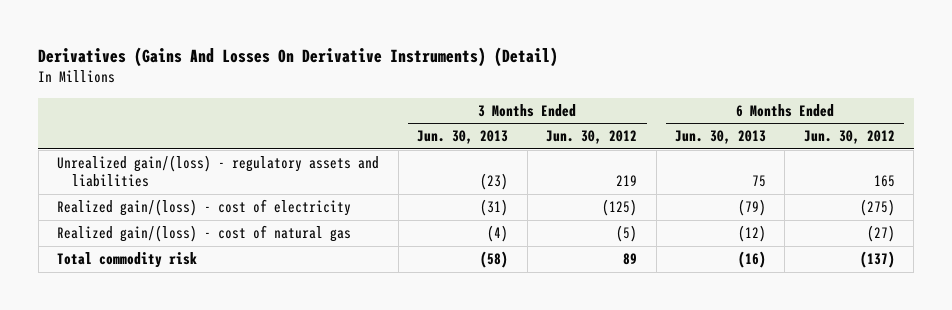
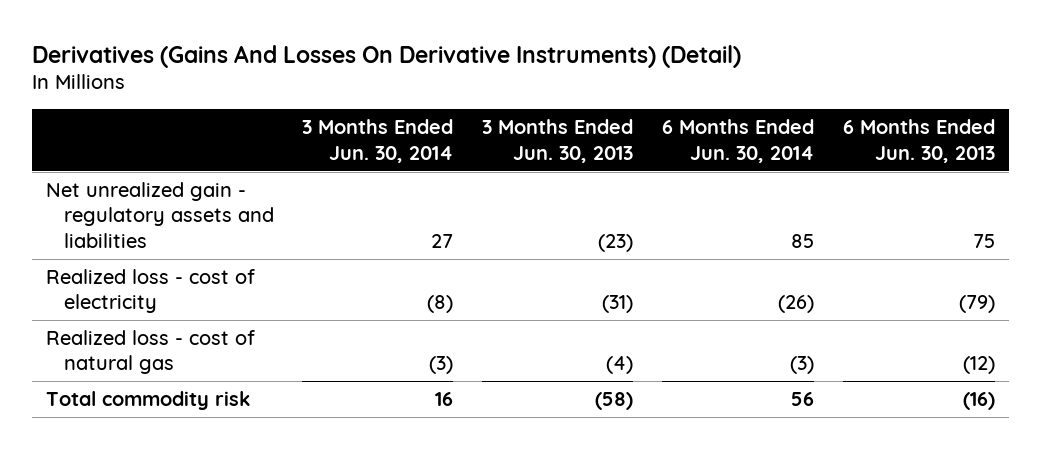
[546,130,638,145] Jun. 30, 2012 -> none
[803,130,895,145] Jun. 30, 2012 -> none
none -> [302,119,454,163] 3 Months Ended Jun. 30, 2014
none -> [662,119,815,163] 6 Months Ended Jun. 30, 2014
[57,155,380,188] Unrealized gain/(loss) - regulatory assets and liabilities -> [46,181,274,248] Net unrealized gain - regulatory assets and liabilities
[57,199,352,217] Realized gain/(loss) - cost of electricity -> [46,268,256,314] Realized loss - cost of electricity
[57,225,352,243] Realized gain/(loss) - cost of natural gas -> [46,329,256,375] Realized loss - cost of natural gas

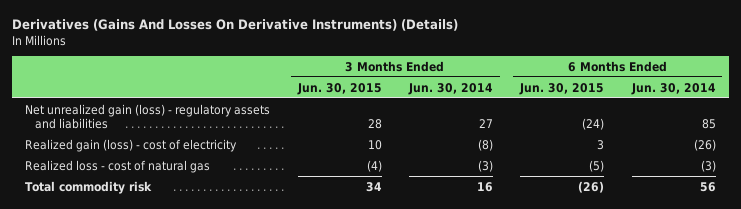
[31,44,741,68] Derivatives (Gains And Losses On Derivative Instruments) (Detail) -> [11,19,458,32] Derivatives (Gains And Losses On Derivative Instruments) (Details)
[482,119,634,163] 3 Months Ended Jun. 30, 2013 -> none
[843,119,996,163] 6 Months Ended Jun. 30, 2013 -> none
none -> [296,82,382,95] Jun. 30, 2015
none -> [519,82,605,95] Jun. 30, 2015
[46,181,274,248] Net unrealized gain - regulatory assets and liabilities -> [25,103,271,130] Net unrealized gain (loss) - regulatory assets and liabilities
[46,268,256,314] Realized loss - cost of electricity -> [25,138,238,152] Realized gain (loss) - cost of electricity

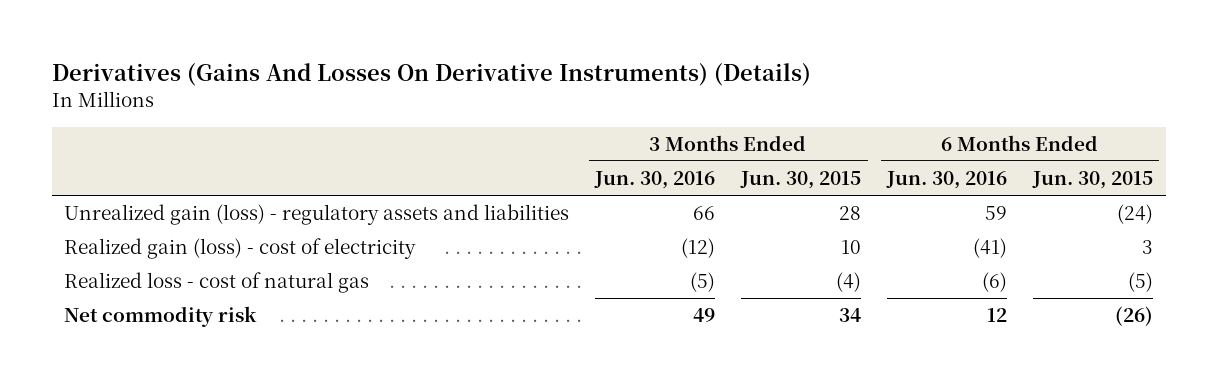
[407,82,493,95] Jun. 30, 2014 -> none
[630,82,716,95] Jun. 30, 2014 -> none
none -> [594,170,716,189] Jun. 30, 2016
none -> [886,170,1008,189] Jun. 30, 2016
[25,103,271,130] Net unrealized gain (loss) - regulatory assets and liabilities -> [64,204,570,226] Unrealized gain (loss) - regulatory assets and liabilities
[25,180,153,194] Total commodity risk -> [64,306,258,328] Net commodity risk

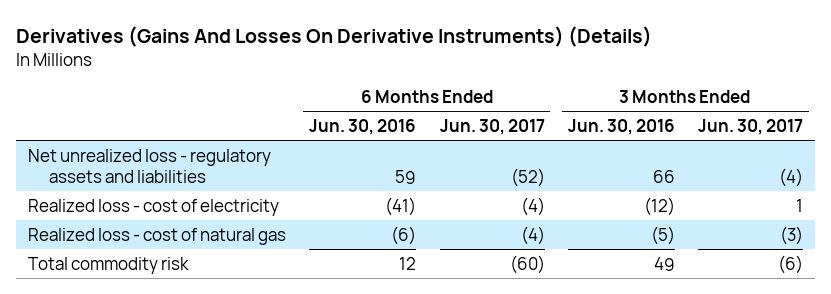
[740,170,862,189] Jun. 30, 2015 -> none
[1031,170,1153,189] Jun. 30, 2015 -> none
none -> [439,119,545,136] Jun. 30, 2017
none -> [698,119,804,136] Jun. 30, 2017
[64,204,570,226] Unrealized gain (loss) - regulatory assets and liabilities -> [27,148,271,183] Net unrealized loss - regulatory assets and liabilities
[64,238,417,260] Realized gain (loss) - cost of electricity -> [27,198,279,216] Realized loss - cost of electricity
[64,306,258,328] Net commodity risk -> [27,256,189,274] Total commodity risk

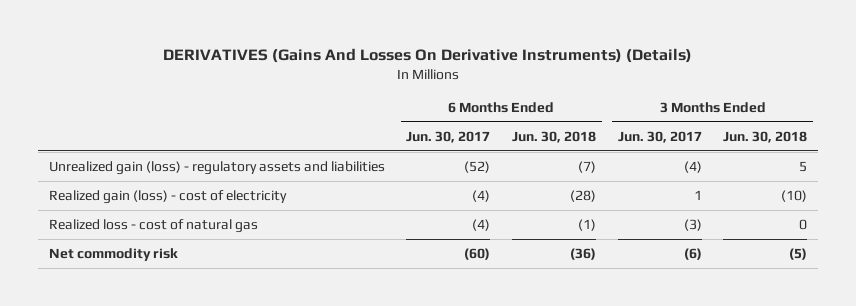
[16,25,653,47] Derivatives (Gains And Losses On Derivative Instruments) (Details) -> [163,47,693,63] DERIVATIVES (Gains And Losses On Derivative Instruments) (Details)
[309,119,417,136] Jun. 30, 2016 -> none
[567,119,675,136] Jun. 30, 2016 -> none
none -> [512,130,597,143] Jun. 30, 2018
none -> [723,130,808,143] Jun. 30, 2018
[27,148,271,183] Net unrealized loss - regulatory assets and liabilities -> [48,161,385,176] Unrealized gain (loss) - regulatory assets and liabilities
[27,198,279,216] Realized loss - cost of electricity -> [48,190,287,205] Realized gain (loss) - cost of electricity
[27,256,189,274] Total commodity risk -> [48,248,178,262] Net commodity risk

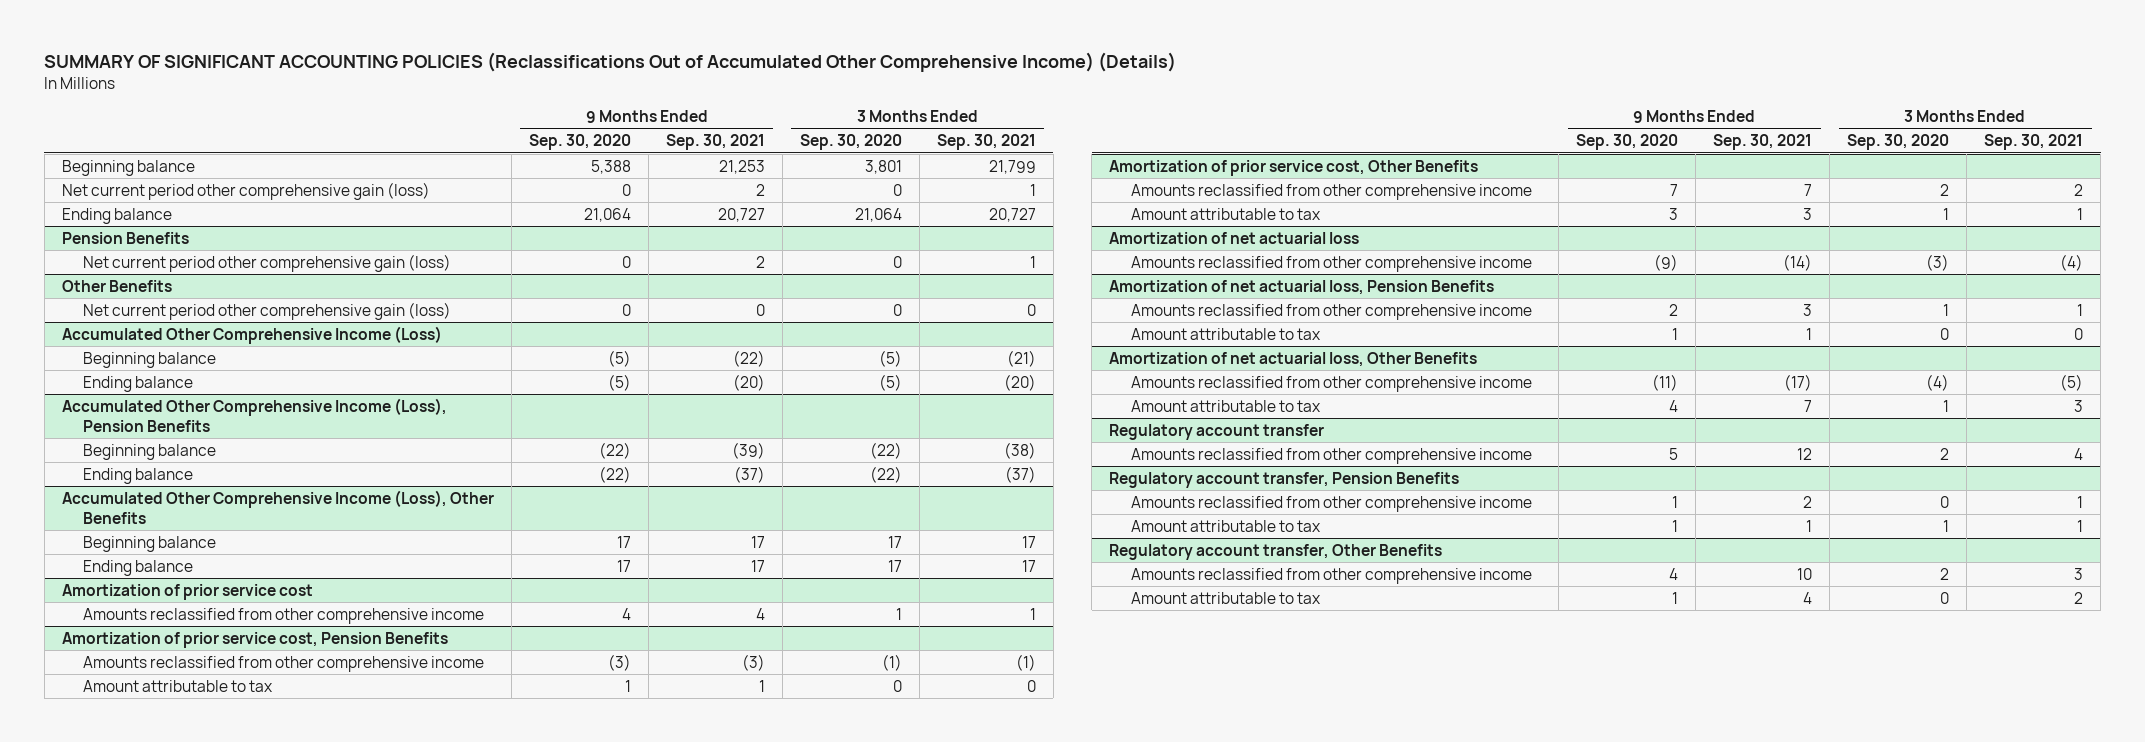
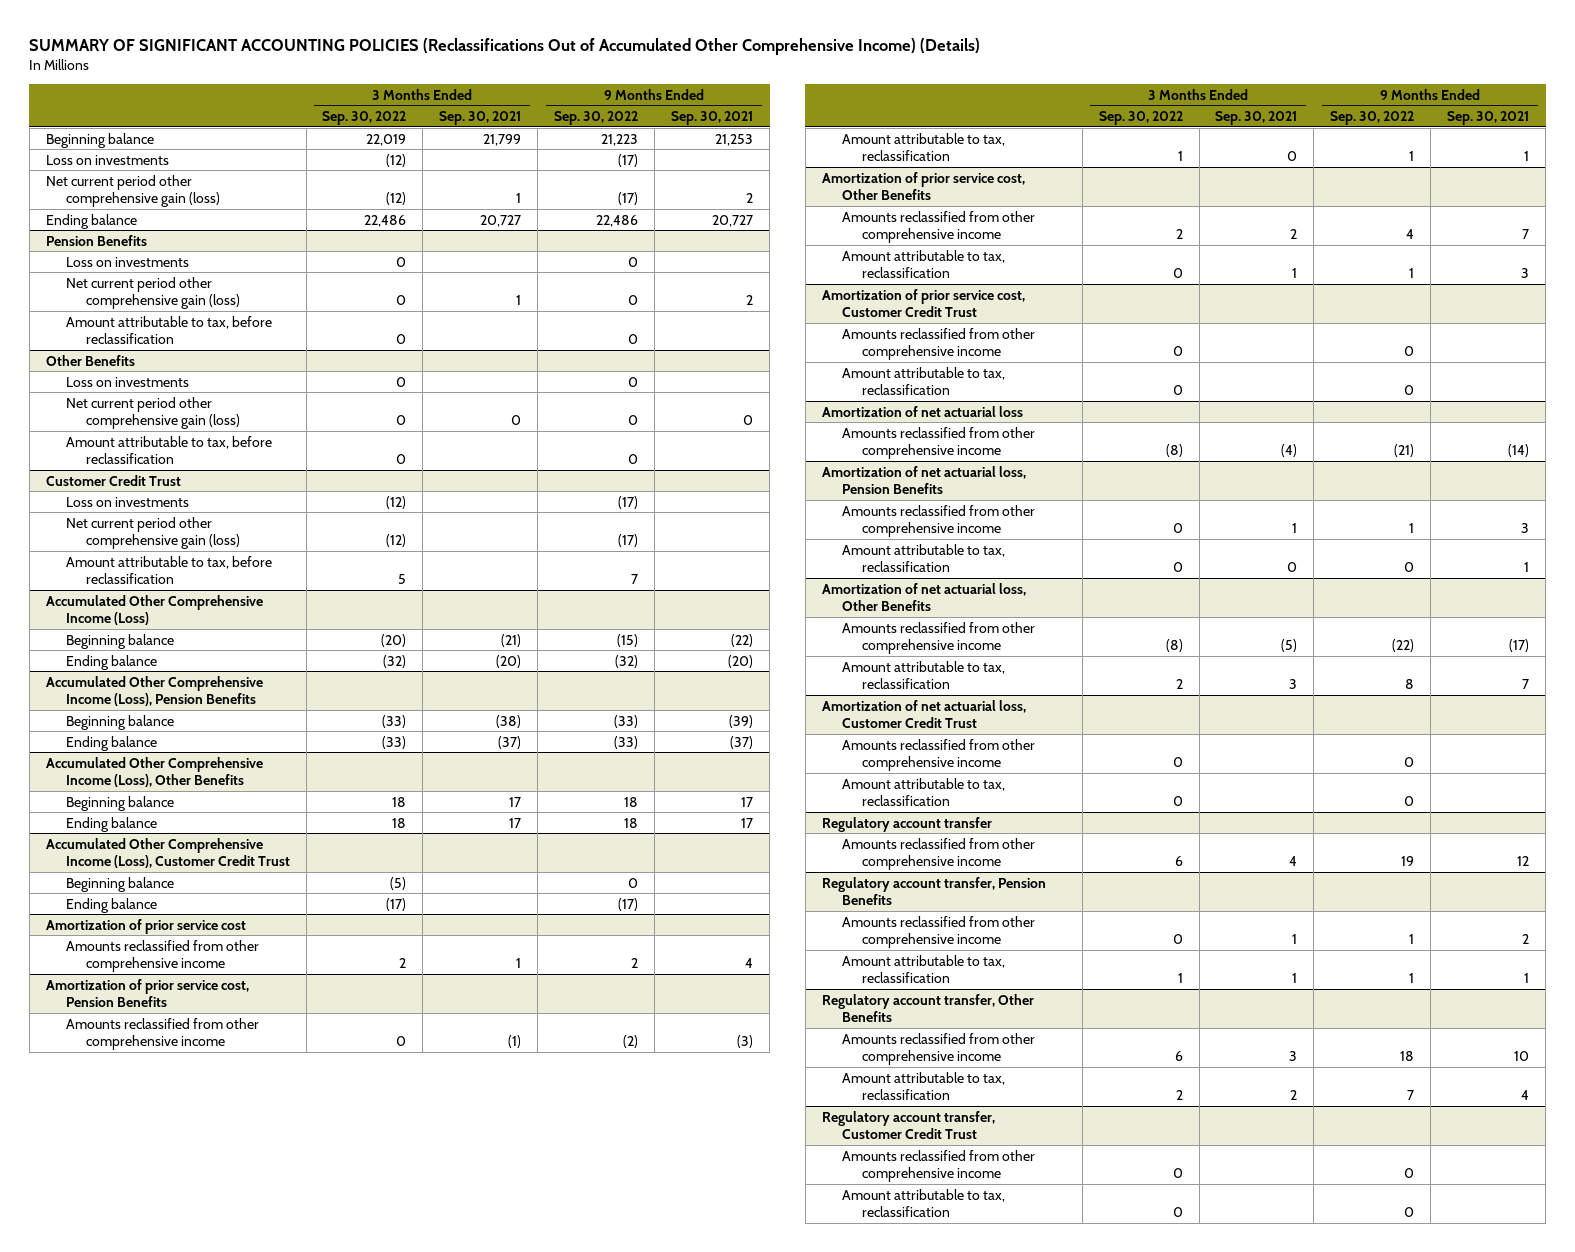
[528,134,631,151] Sep. 30, 2020 -> none
[799,134,902,151] Sep. 30, 2020 -> none
none -> [322,110,407,125] Sep. 30, 2022
none -> [554,110,639,125] Sep. 30, 2022
none -> [45,154,169,165] Loss on investments
none -> [65,256,189,267] Loss on investments
none -> [65,315,272,344] Amount attributable to tax, before reclassification
none -> [65,376,189,387] Loss on investments
none -> [65,435,272,464] Amount attributable to tax, before reclassification
none -> [45,474,181,486] Customer Credit Trust
none -> [65,496,189,507] Loss on investments
none -> [65,516,240,549] Net current period other comprehensive gain (loss)
none -> [65,555,272,584] Amount attributable to tax, before reclassification
none -> [45,837,290,868] Accumulated Other Comprehensive Income (Loss), Customer Credit Trust
none -> [65,876,174,892] Beginning balance
none -> [65,897,157,913] Ending balance
[83,679,274,692] Amount attributable to tax -> [841,132,1005,161] Amount attributable to tax, reclassification
[1130,207,1321,220] Amount attributable to tax -> [841,249,1005,278] Amount attributable to tax, reclassification
none -> [821,288,1025,317] Amortization of prior service cost, Customer Credit Trust
none -> [841,327,1035,360] Amounts reclassified from other comprehensive income
none -> [841,366,1005,395] Amount attributable to tax, reclassification
[1130,327,1321,340] Amount attributable to tax -> [841,543,1005,572] Amount attributable to tax, reclassification
[1130,399,1321,412] Amount attributable to tax -> [841,660,1005,689] Amount attributable to tax, reclassification
none -> [821,699,1026,728] Amortization of net actuarial loss, Customer Credit Trust
none -> [841,738,1035,771] Amounts reclassified from other comprehensive income
none -> [841,777,1005,806] Amount attributable to tax, reclassification
[1130,519,1321,532] Amount attributable to tax -> [841,954,1005,983] Amount attributable to tax, reclassification
[1130,591,1321,604] Amount attributable to tax -> [841,1071,1005,1100] Amount attributable to tax, reclassification
none -> [821,1110,995,1139] Regulatory account transfer, Customer Credit Trust
none -> [841,1149,1035,1182] Amounts reclassified from other comprehensive income
none -> [841,1188,1005,1217] Amount attributable to tax, reclassification

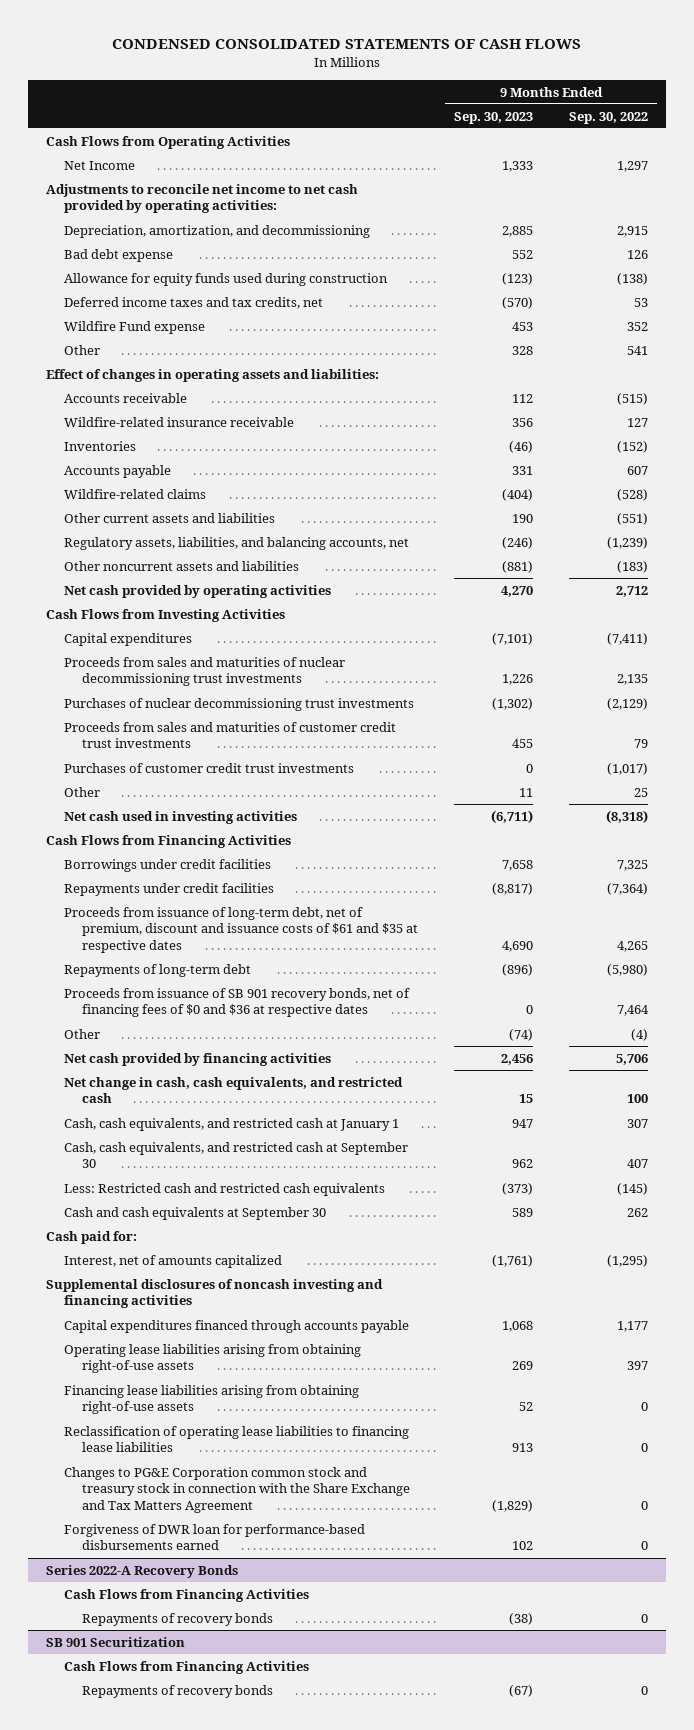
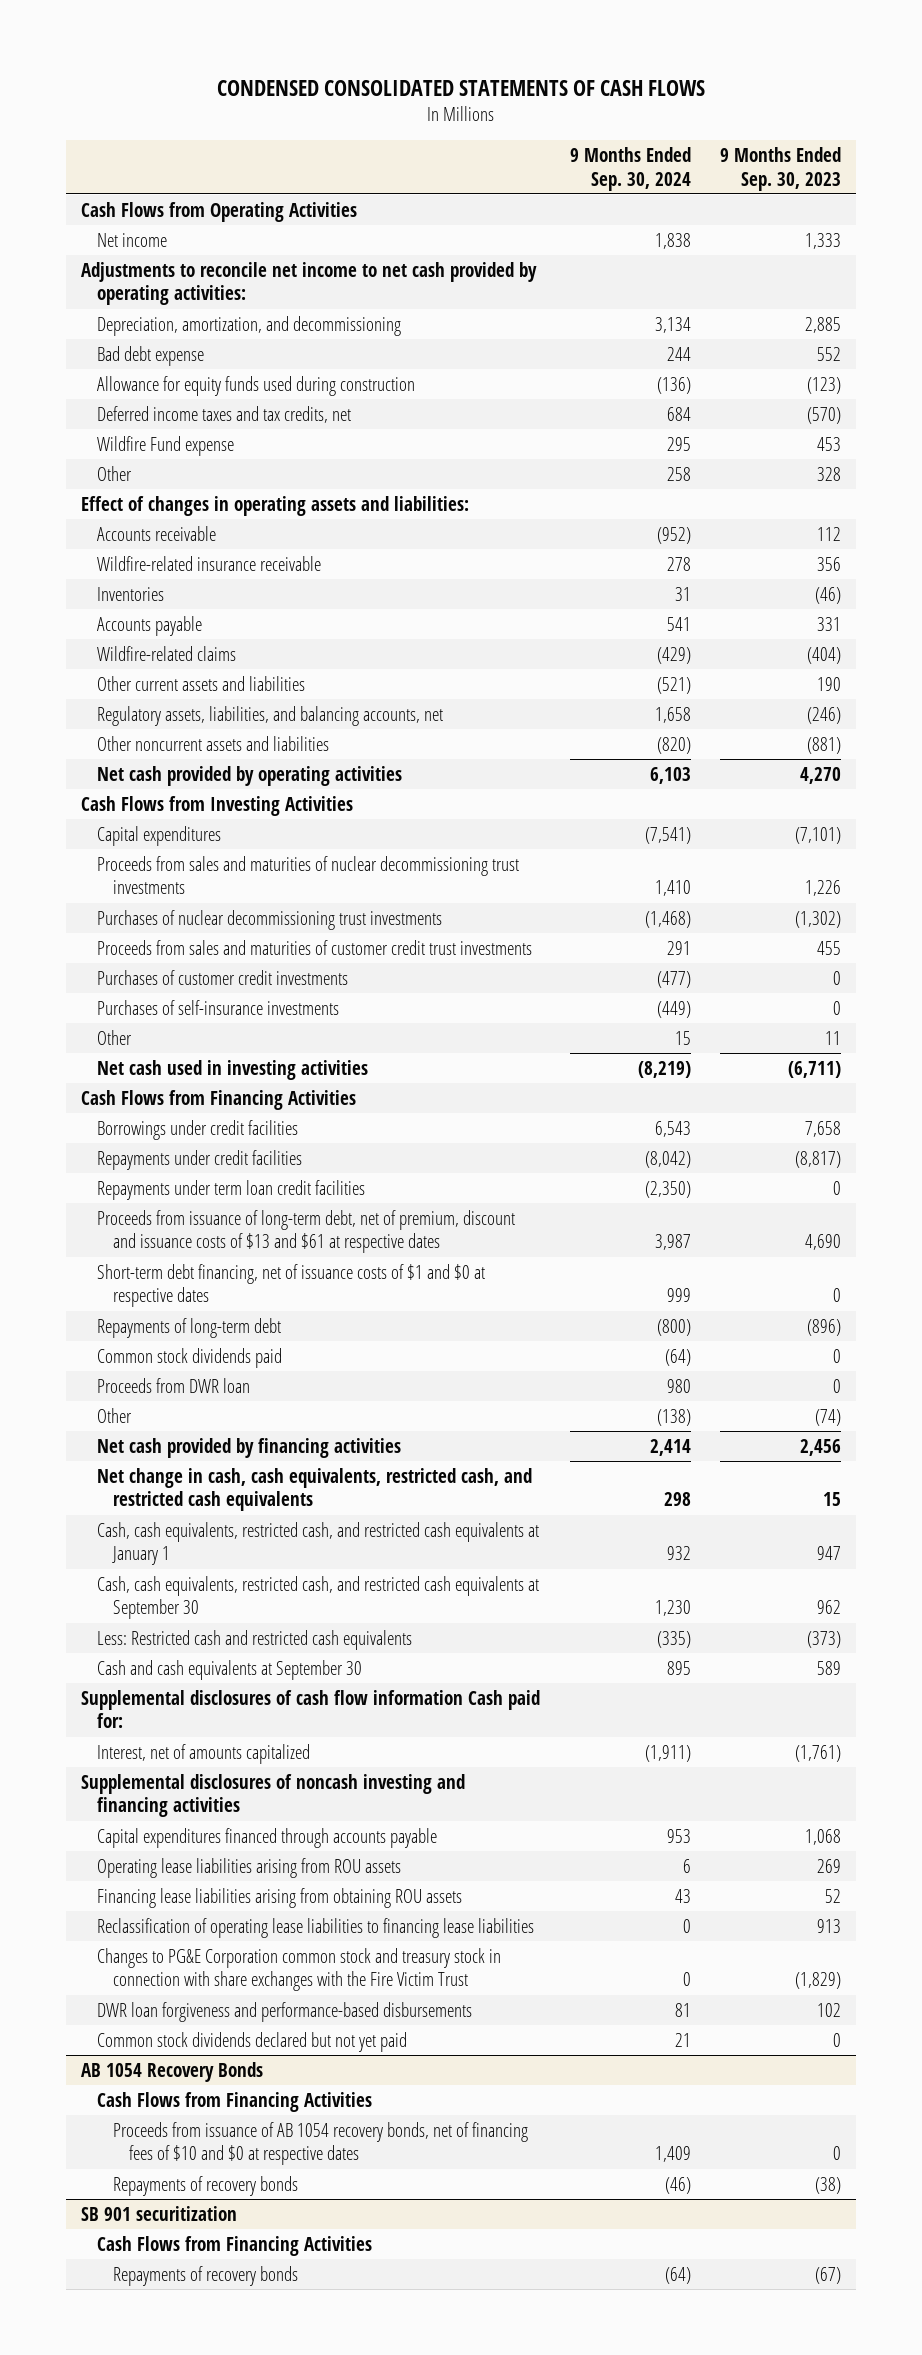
[568,111,648,124] Sep. 30, 2022 -> none
none -> [569,147,691,191] 9 Months Ended Sep. 30, 2024
[64,160,136,170] Net Income -> [97,232,168,247] Net income
[64,762,355,773] Purchases of customer credit trust investments -> [97,969,349,985] Purchases of customer credit investments
none -> [97,999,340,1015] Purchases of self-insurance investments
none -> [97,1179,366,1200] Repayments under term loan credit facilities
[64,906,419,953] Proceeds from issuance of long-term debt, net of premium, discount and issuance costs of $61 and $35 at respective dates -> [97,1209,516,1254] Proceeds from issuance of long-term debt, net of premium, discount and issuance costs of $13 and $61 at respective dates
none -> [97,1263,486,1308] Short-term debt financing, net of issuance costs of $1 and $0 at respective dates
[64,987,411,1018] Proceeds from issuance of SB 901 recovery bonds, net of financing fees of $0 and $36 at respective dates -> none
none -> [97,1347,283,1368] Common stock dividends paid
none -> [97,1377,251,1393] Proceeds from DWR loan
[64,1076,404,1104] Net change in cash, cash equivalents, and restricted cash -> [97,1467,533,1512] Net change in cash, cash equivalents, restricted cash, and restricted cash equivalents
[64,1117,400,1131] Cash, cash equivalents, and restricted cash at January 1 -> [97,1521,540,1566] Cash, cash equivalents, restricted cash, and restricted cash equivalents at January 1
[64,1141,409,1169] Cash, cash equivalents, and restricted cash at September 30 -> [97,1575,540,1620] Cash, cash equivalents, restricted cash, and restricted cash equivalents at September 30
[46,1230,138,1244] Cash paid for: -> [80,1689,540,1729] Supplemental disclosures of cash flow information Cash paid for:
[64,1343,362,1374] Operating lease liabilities arising from obtaining right-of-use assets -> [97,1857,402,1878] Operating lease liabilities arising from ROU assets
[64,1384,360,1415] Financing lease liabilities arising from obtaining right-of-use assets -> [97,1887,463,1908] Financing lease liabilities arising from obtaining ROU assets
[46,1564,239,1578] Series 2022-A Recovery Bonds -> none
[64,1466,411,1513] Changes to PG&E Corporation common stock and treasury stock in connection with the Share Exchange and Tax Matters Agreement -> [97,1947,502,1992] Changes to PG&E Corporation common stock and treasury stock in connection with share exchanges with the Fire Victim Trust
[64,1523,366,1551] Forgiveness of DWR loan for performance-based disbursements earned -> [97,2001,473,2022] DWR loan forgiveness and performance-based disbursements
none -> [97,2031,408,2052] Common stock dividends declared but not yet paid
none -> [80,2061,263,2082] AB 1054 Recovery Bonds
none -> [113,2121,529,2166] Proceeds from issuance of AB 1054 recovery bonds, net of financing fees of $10 and $0 at respective dates
[46,1636,186,1647] SB 901 Securitization -> [80,2205,237,2221] SB 901 securitization

